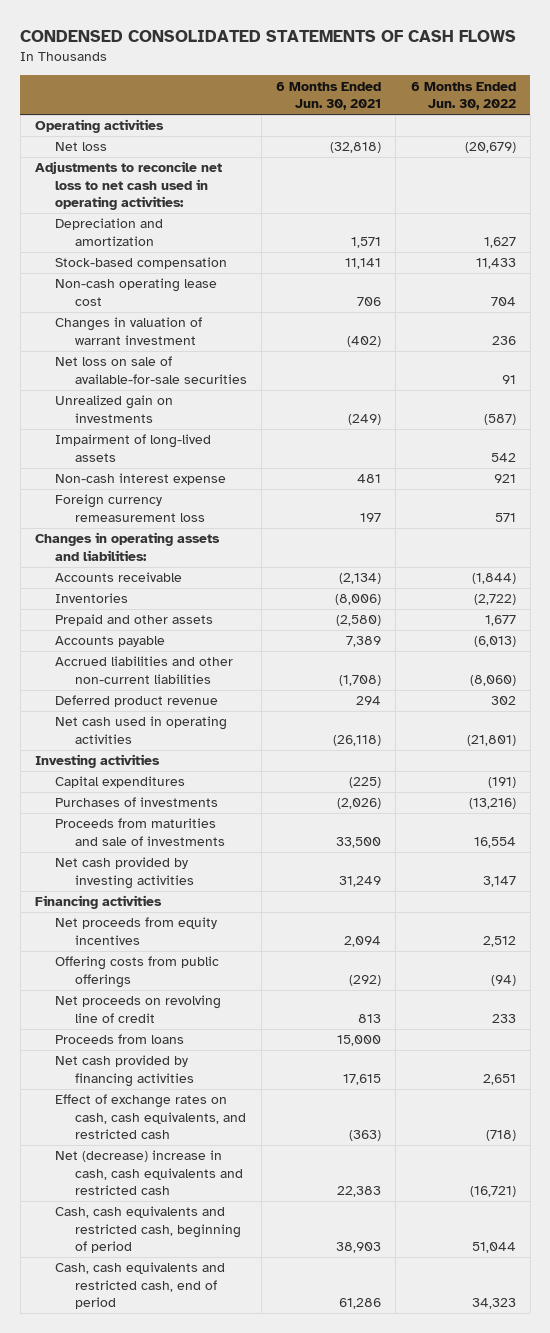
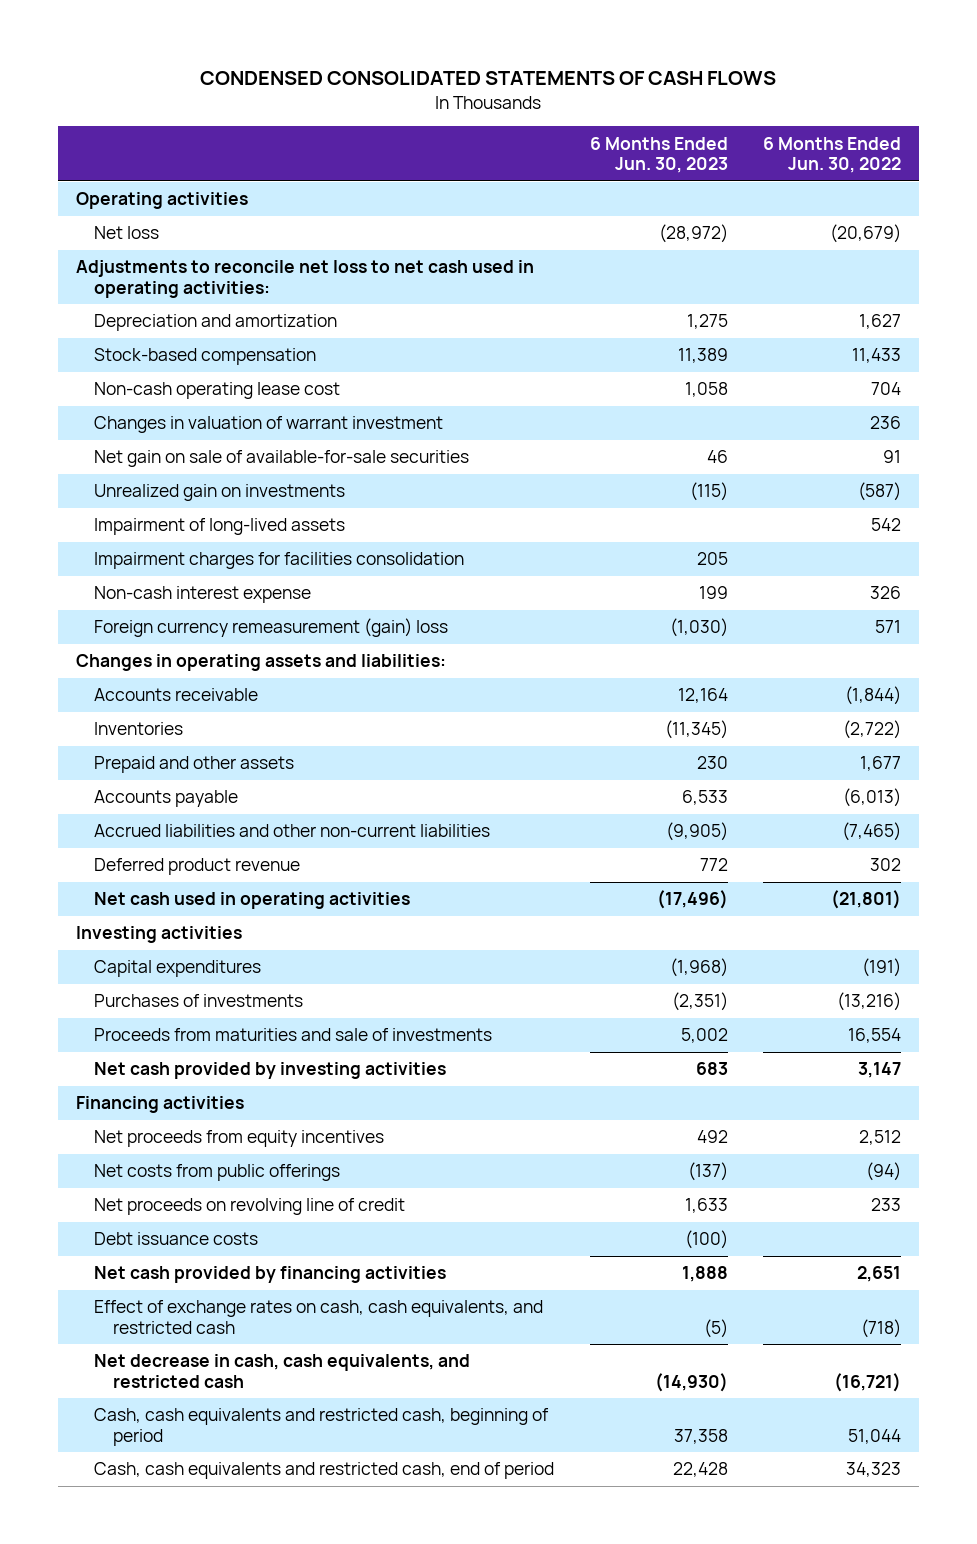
[276,81,382,111] 6 Months Ended Jun. 30, 2021 -> none
none -> [589,136,728,174] 6 Months Ended Jun. 30, 2023
[54,356,247,384] Net loss on sale of available-for-sale securities -> [94,450,470,468] Net gain on sale of available-for-sale securities
none -> [94,552,465,570] Impairment charges for facilities consolidation
[493,474,516,484] 921 -> [870,586,902,600] 326
[54,494,205,522] Foreign currency remeasurement loss -> [94,618,449,638] Foreign currency remeasurement (gain) loss
[469,674,516,686] (8,060) -> [842,822,902,842] (7,465)
[54,956,219,988] Offering costs from public offerings -> [94,1164,341,1182] Net costs from public offerings
[54,1034,184,1045] Proceeds from loans -> none
none -> [94,1232,259,1246] Debt issuance costs
[54,1150,243,1196] Net (decrease) increase in cash, cash equivalents and restricted cash -> [94,1354,471,1388] Net decrease in cash, cash equivalents, and restricted cash

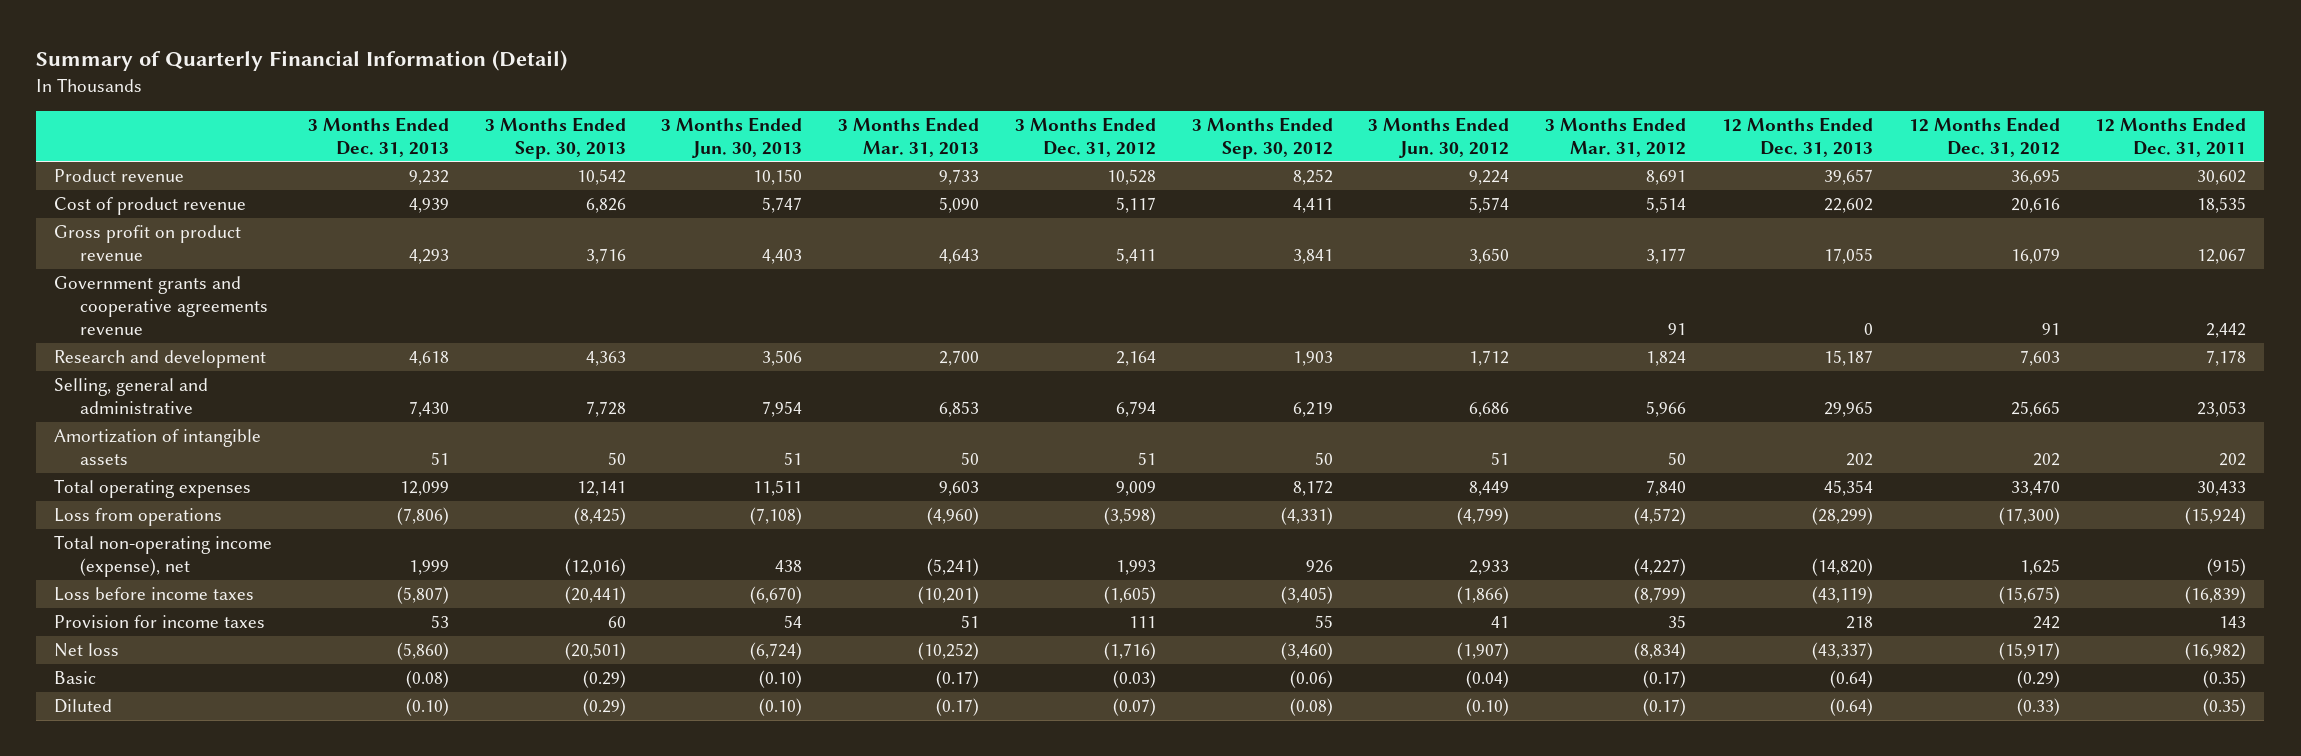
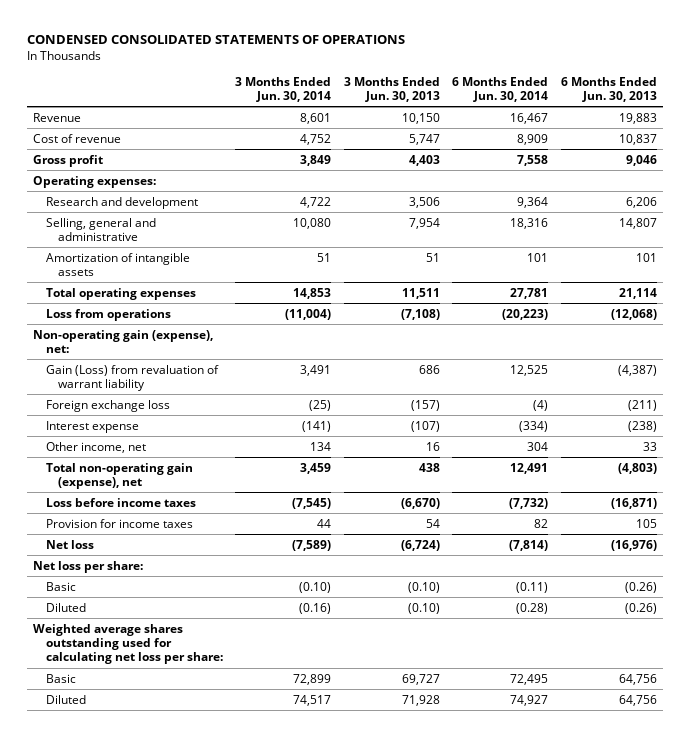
[36,49,568,71] Summary of Quarterly Financial Information (Detail) -> [26,35,405,45] CONDENSED CONSOLIDATED STATEMENTS OF OPERATIONS
[308,116,450,157] 3 Months Ended Dec. 31, 2013 -> none
[484,116,626,159] 3 Months Ended Sep. 30, 2013 -> none
[838,116,980,157] 3 Months Ended Mar. 31, 2013 -> none
[1014,116,1156,157] 3 Months Ended Dec. 31, 2012 -> none
[1191,116,1333,159] 3 Months Ended Sep. 30, 2012 -> none
[1368,116,1510,158] 3 Months Ended Jun. 30, 2012 -> none
[1545,116,1687,157] 3 Months Ended Mar. 31, 2012 -> none
[1721,116,1873,157] 12 Months Ended Dec. 31, 2013 -> none
[1908,116,2060,157] 12 Months Ended Dec. 31, 2012 -> none
[2095,116,2247,157] 12 Months Ended Dec. 31, 2011 -> none
none -> [235,76,332,102] 3 Months Ended Jun. 30, 2014
none -> [452,76,549,102] 6 Months Ended Jun. 30, 2014
none -> [560,76,657,102] 6 Months Ended Jun. 30, 2013
[54,276,269,335] Government grants and cooperative agreements revenue -> none
[54,169,185,183] Product revenue -> [33,112,82,122] Revenue
[54,197,247,216] Cost of product revenue -> [33,133,122,143] Cost of revenue
[54,225,242,262] Gross profit on product revenue -> [33,154,104,167] Gross profit
none -> [33,175,157,188] Operating expenses:
none -> [33,329,214,353] Non-operating gain (expense), net:
none -> [45,364,219,391] Gain (Loss) from revaluation of warrant liability
none -> [45,399,170,412] Foreign exchange loss
none -> [45,420,139,433] Interest expense
none -> [45,441,146,453] Other income, net
[54,535,273,578] Total non-operating income (expense), net -> [45,462,193,489] Total non-operating gain (expense), net
none -> [33,560,144,573] Net loss per share:
none -> [33,623,223,664] Weighted average shares outstanding used for calculating net loss per share:
none -> [45,673,76,683] Basic
none -> [45,694,86,704] Diluted

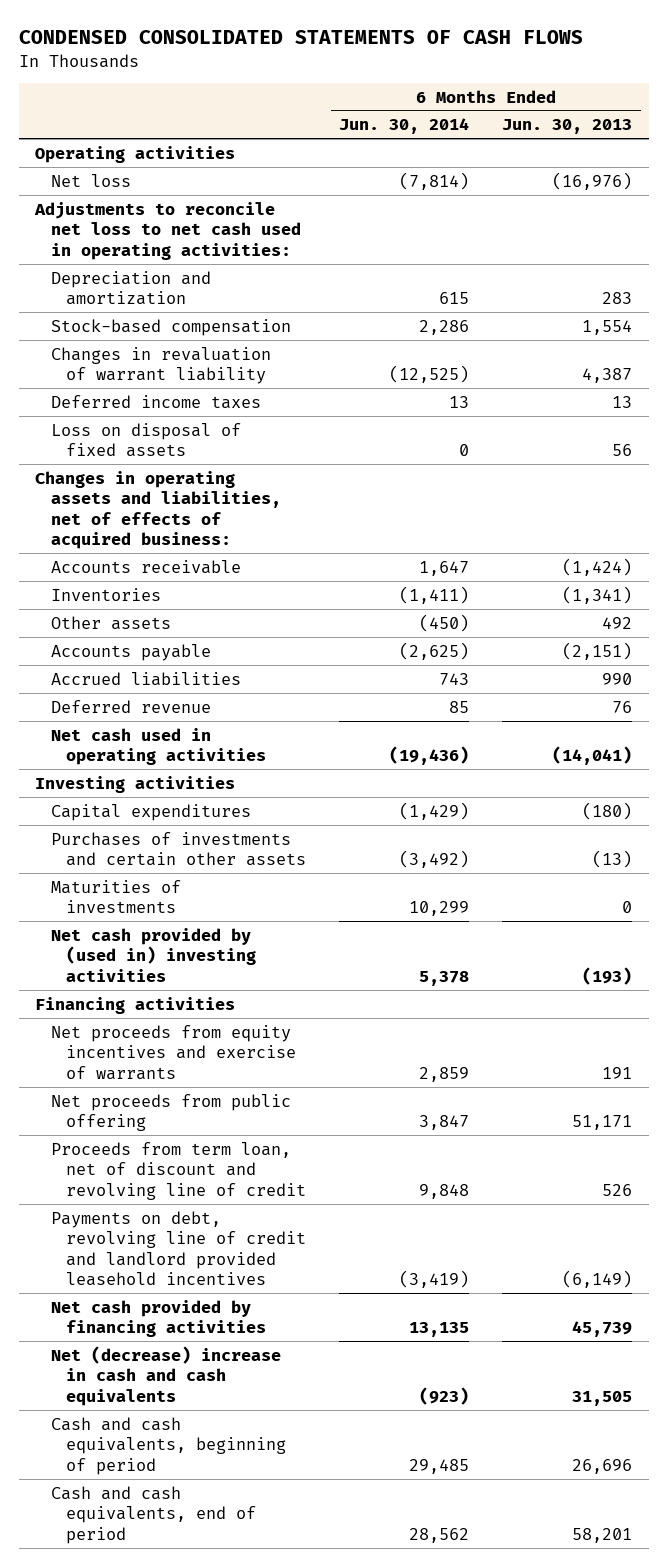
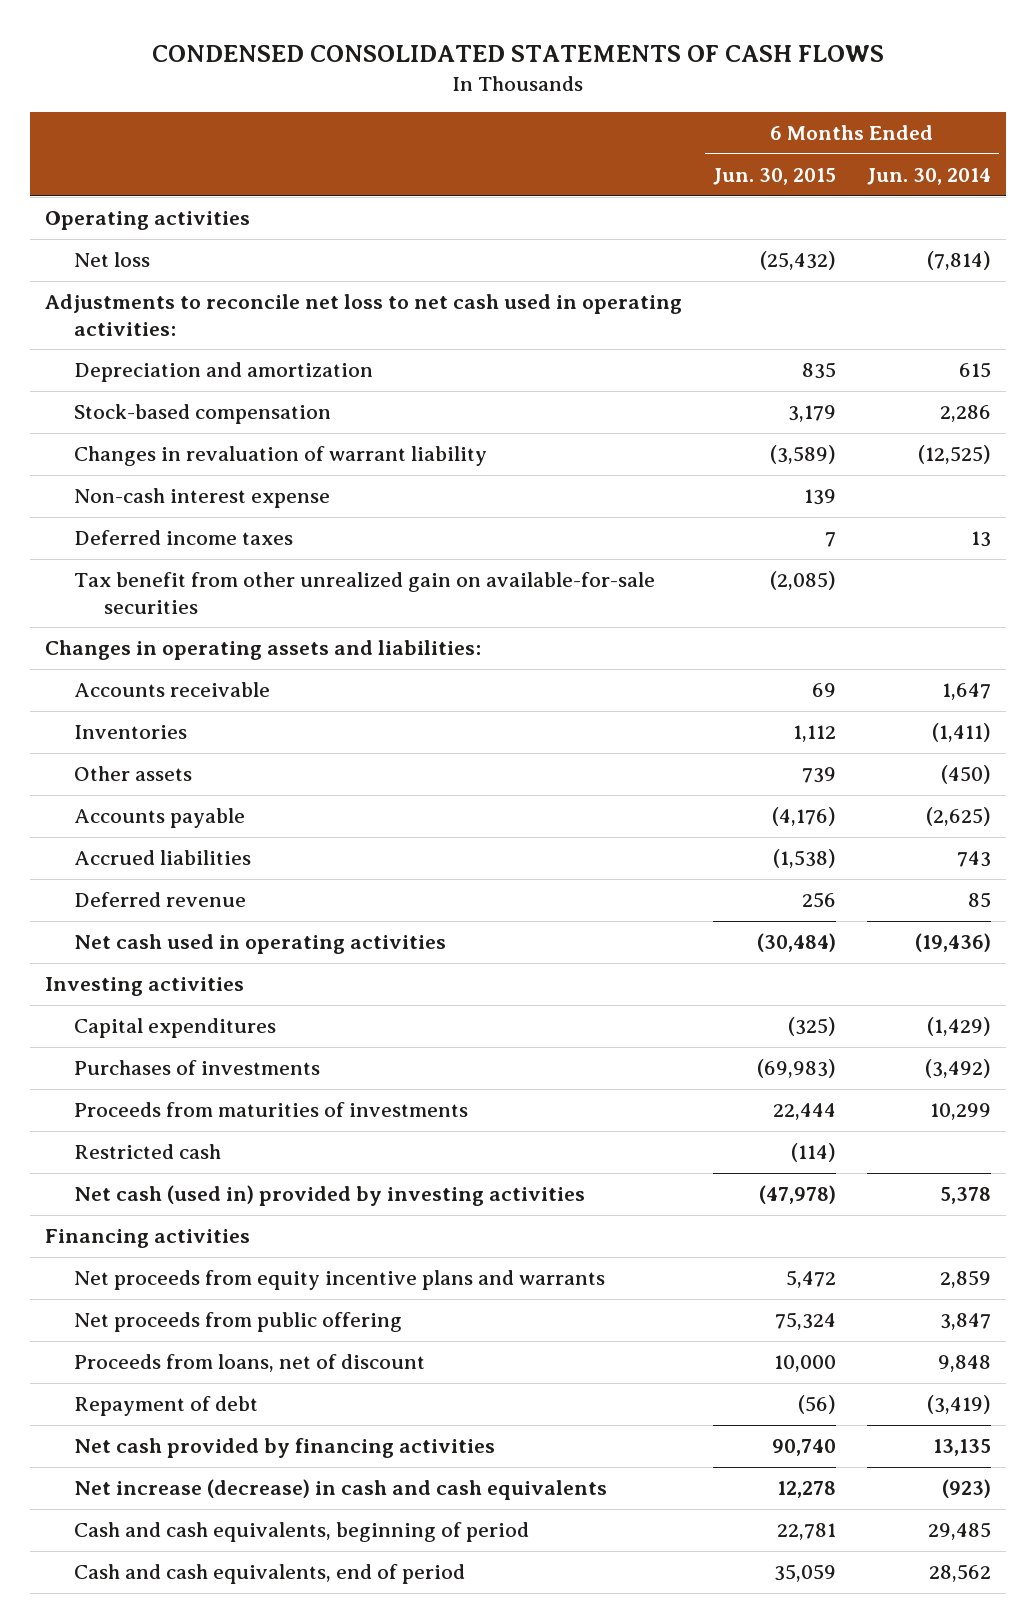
[502,119,633,135] Jun. 30, 2013 -> none
none -> [712,168,836,186] Jun. 30, 2015
none -> [74,488,331,509] Non-cash interest expense
[50,422,241,458] Loss on disposal of fixed assets -> none
none -> [74,572,656,614] Tax benefit from other unrealized gain on available-for-sale securities
[35,470,281,550] Changes in operating assets and liabilities, net of effects of acquired business: -> [45,640,482,661] Changes in operating assets and liabilities:
[50,831,307,867] Purchases of investments and certain other assets -> [74,1060,321,1076] Purchases of investments
[50,879,181,914] Maturities of investments -> [74,1102,469,1118] Proceeds from maturities of investments
none -> [74,1144,222,1160] Restricted cash
[50,927,257,982] Net cash provided by (used in) investing activities -> [74,1185,586,1207] Net cash (used in) provided by investing activities
[50,1024,297,1080] Net proceeds from equity incentives and exercise of warrants -> [74,1270,606,1291] Net proceeds from equity incentive plans and warrants
[50,1141,307,1200] Proceeds from term loan, net of discount and revolving line of credit -> [74,1354,426,1373] Proceeds from loans, net of discount
[50,1210,307,1287] Payments on debt, revolving line of credit and landlord provided leasehold incentives -> [74,1396,259,1417] Repayment of debt
[50,1345,281,1406] Net (decrease) increase in cash and cash equivalents -> [74,1479,608,1501] Net increase (decrease) in cash and cash equivalents

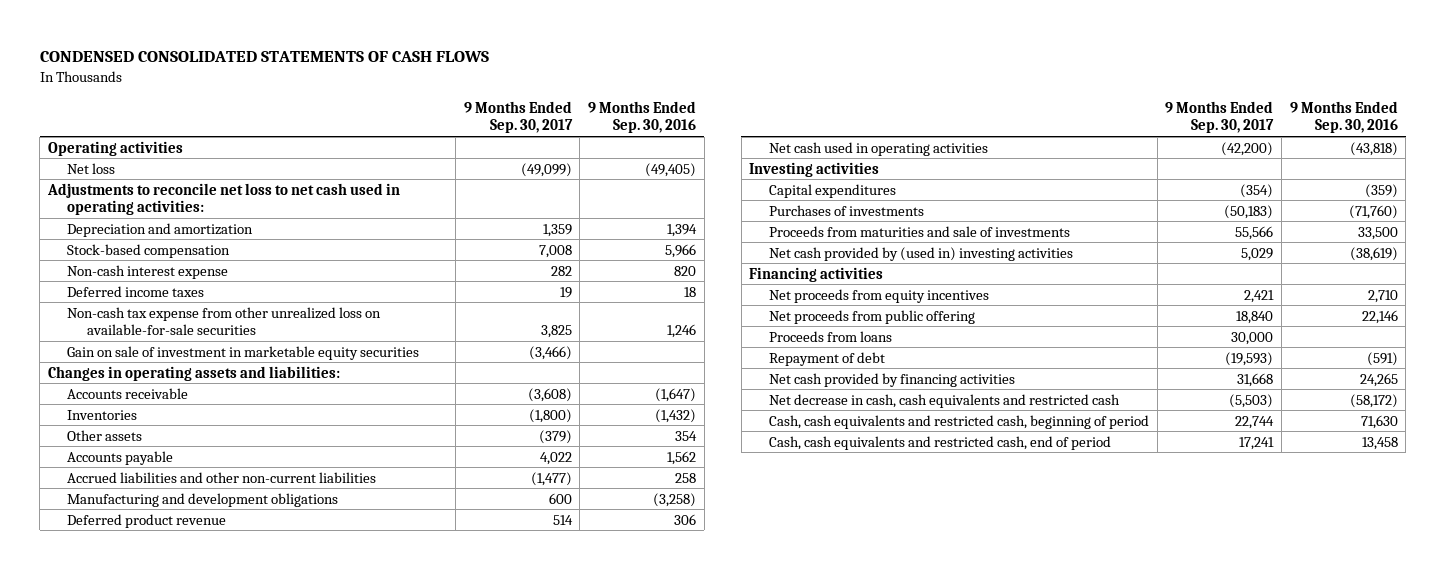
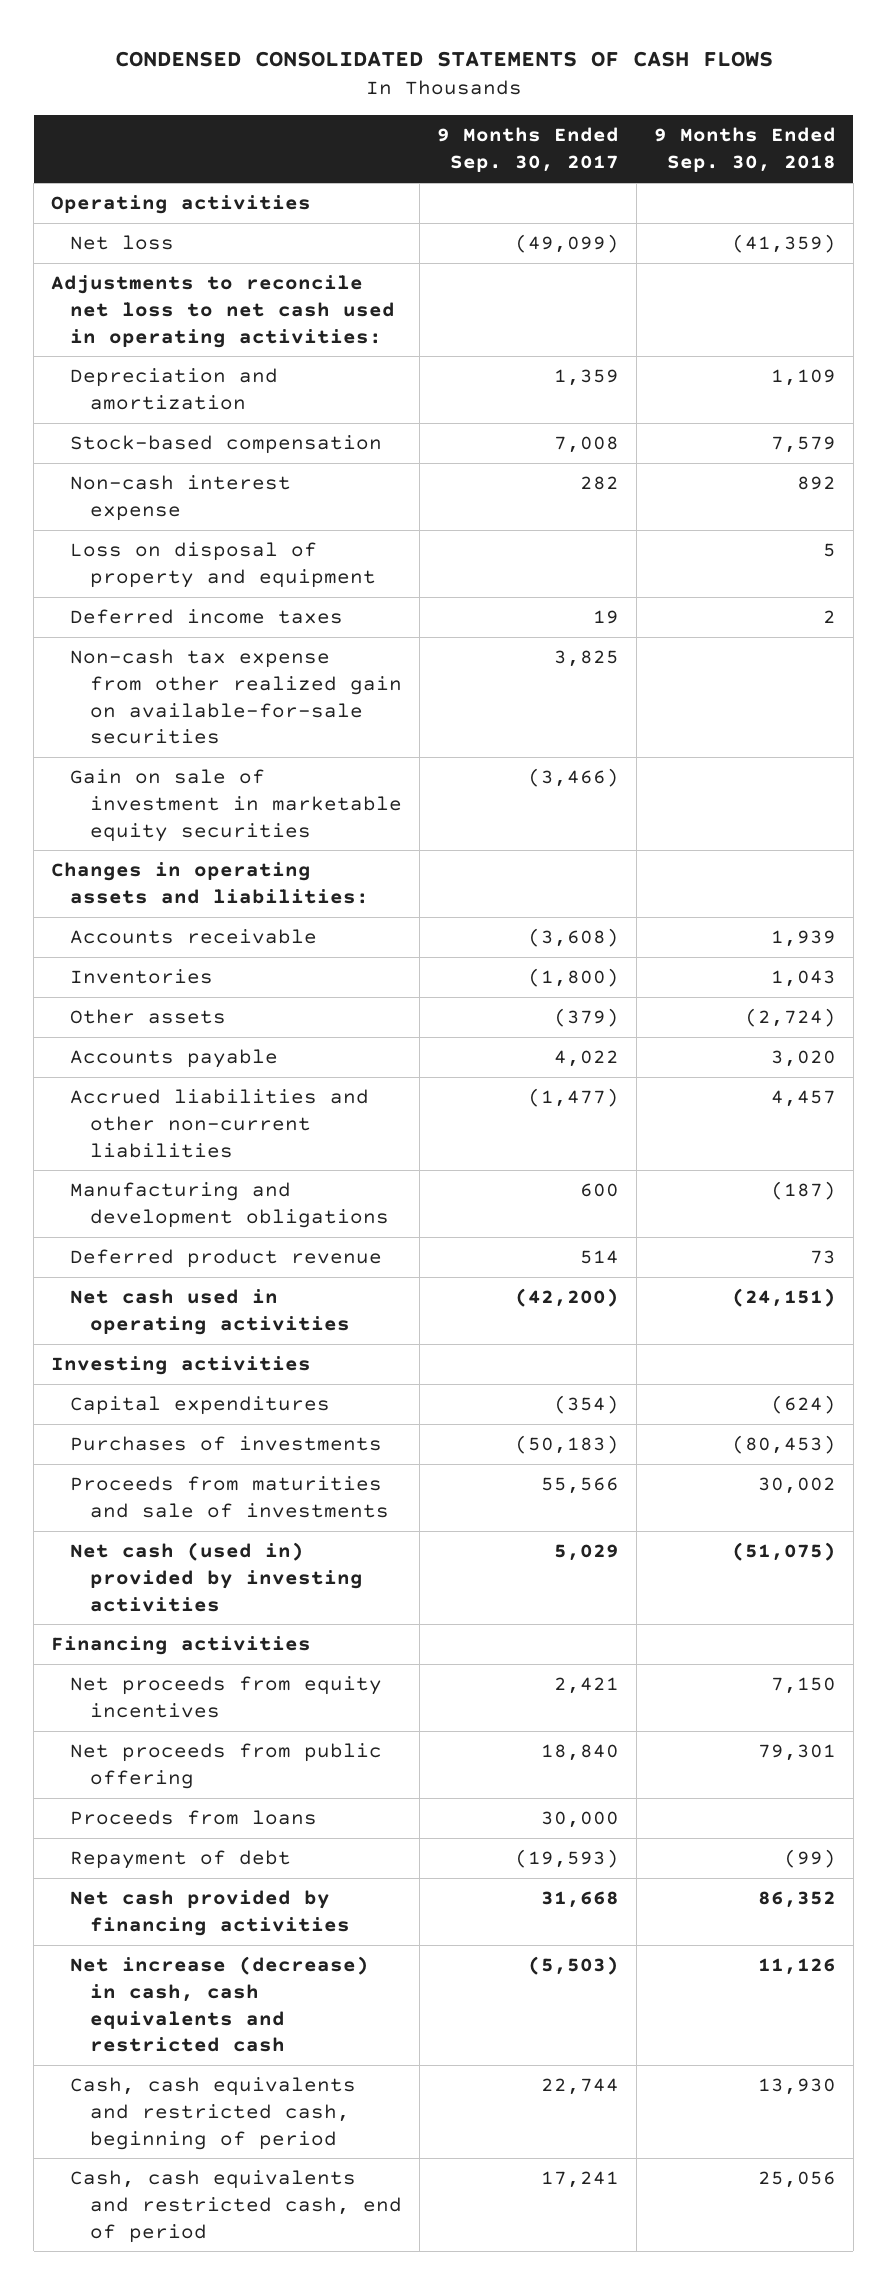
[588,100,697,134] 9 Months Ended Sep. 30, 2016 -> none
none -> [653,127,836,173] 9 Months Ended Sep. 30, 2018
none -> [70,542,376,588] Loss on disposal of property and equipment
[67,306,382,336] Non-cash tax expense from other unrealized loss on available-for-sale securities -> [70,649,402,745] Non-cash tax expense from other realized gain on available-for-sale securities
[768,246,1073,261] Net cash provided by (used in) investing activities -> [70,1542,363,1612] Net cash (used in) provided by investing activities
[768,393,1120,408] Net decrease in cash, cash equivalents and restricted cash -> [70,1956,370,2053] Net increase (decrease) in cash, cash equivalents and restricted cash

